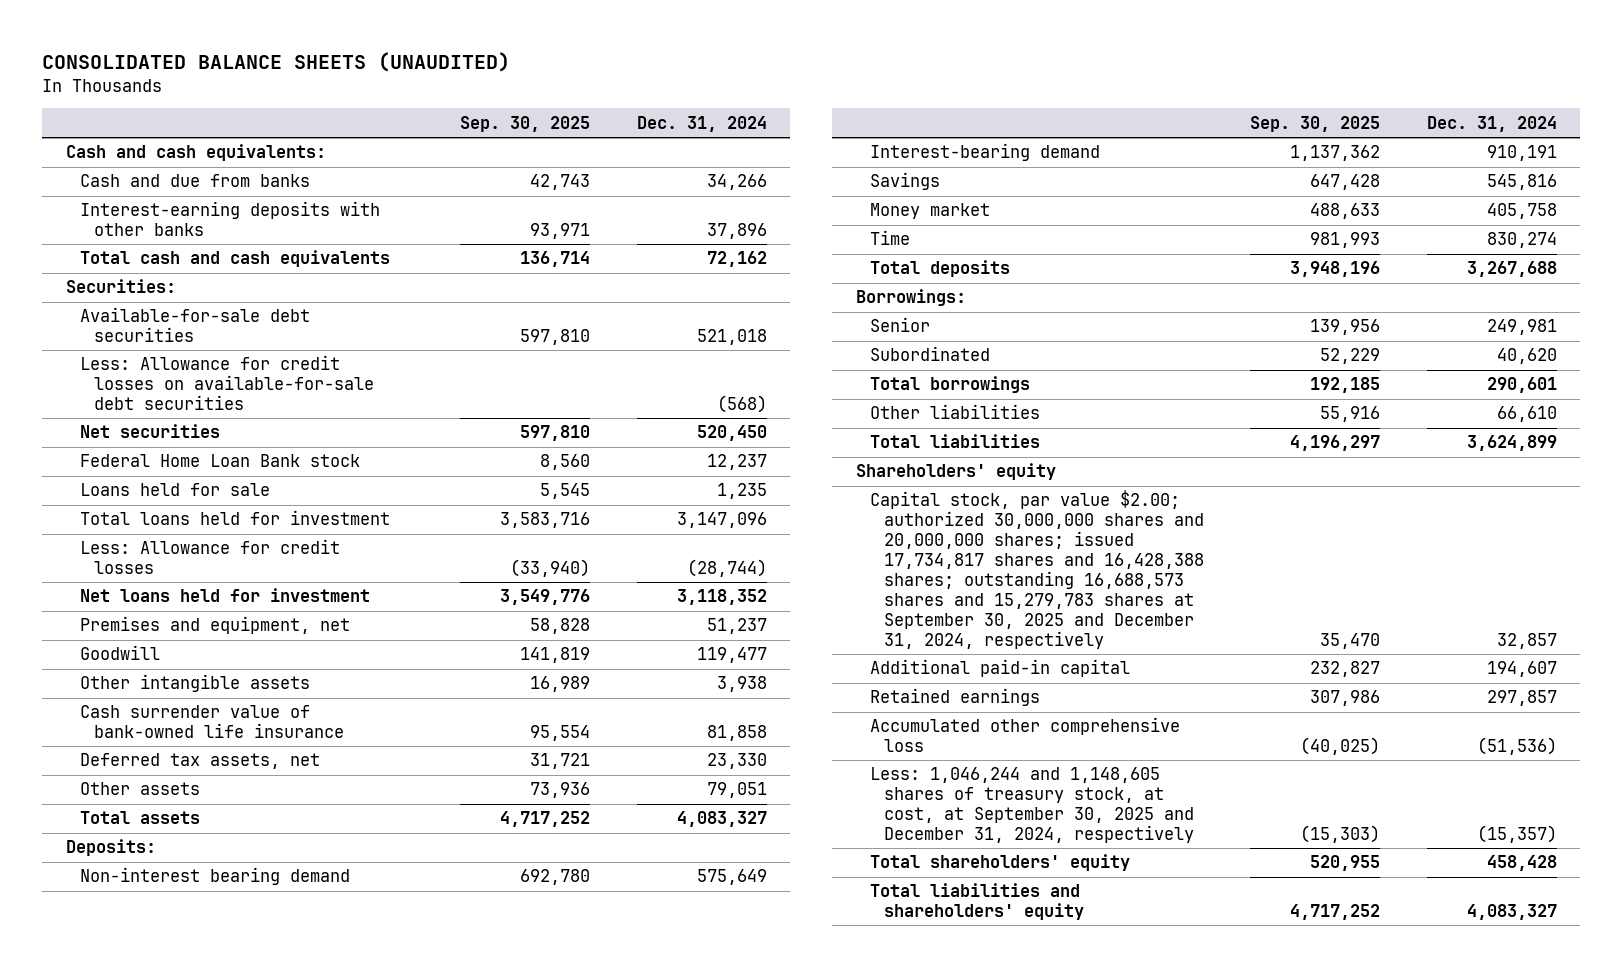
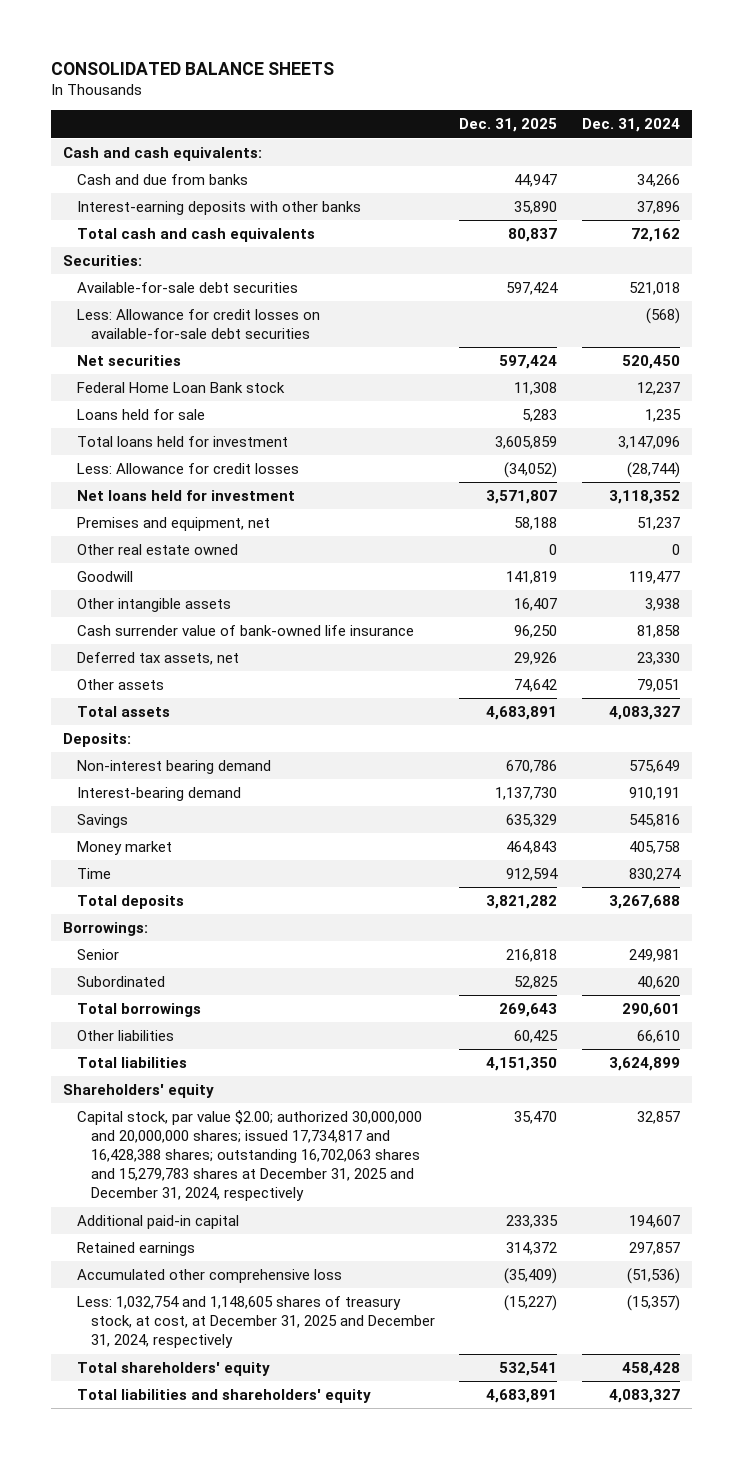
[42,51,511,72] CONSOLIDATED BALANCE SHEETS (UNAUDITED) -> [51,61,335,75] CONSOLIDATED BALANCE SHEETS
[460,115,591,132] Sep. 30, 2025 -> none
none -> [459,118,558,133] Dec. 31, 2025
none -> [77,544,239,556] Other real estate owned
[869,490,1204,649] Capital stock, par value $2.00; authorized 30,000,000 shares and 20,000,000 shares; issued 17,734,817 shares and 16,428,388 shares; outstanding 16,688,573 shares and 15,279,783 shares at September 30, 2025 and December 31, 2024, respectively -> [77,1110,423,1202] Capital stock, par value $2.00; authorized 30,000,000 and 20,000,000 shares; issued 17,734,817 and 16,428,388 shares; outstanding 16,702,063 shares and 15,279,783 shares at December 31, 2025 and December 31, 2024, respectively
[869,767,1194,844] Less: 1,046,244 and 1,148,605 shares of treasury stock, at cost, at September 30, 2025 and December 31, 2024, respectively -> [77,1296,435,1349] Less: 1,032,754 and 1,148,605 shares of treasury stock, at cost, at December 31, 2025 and December 31, 2024, respectively

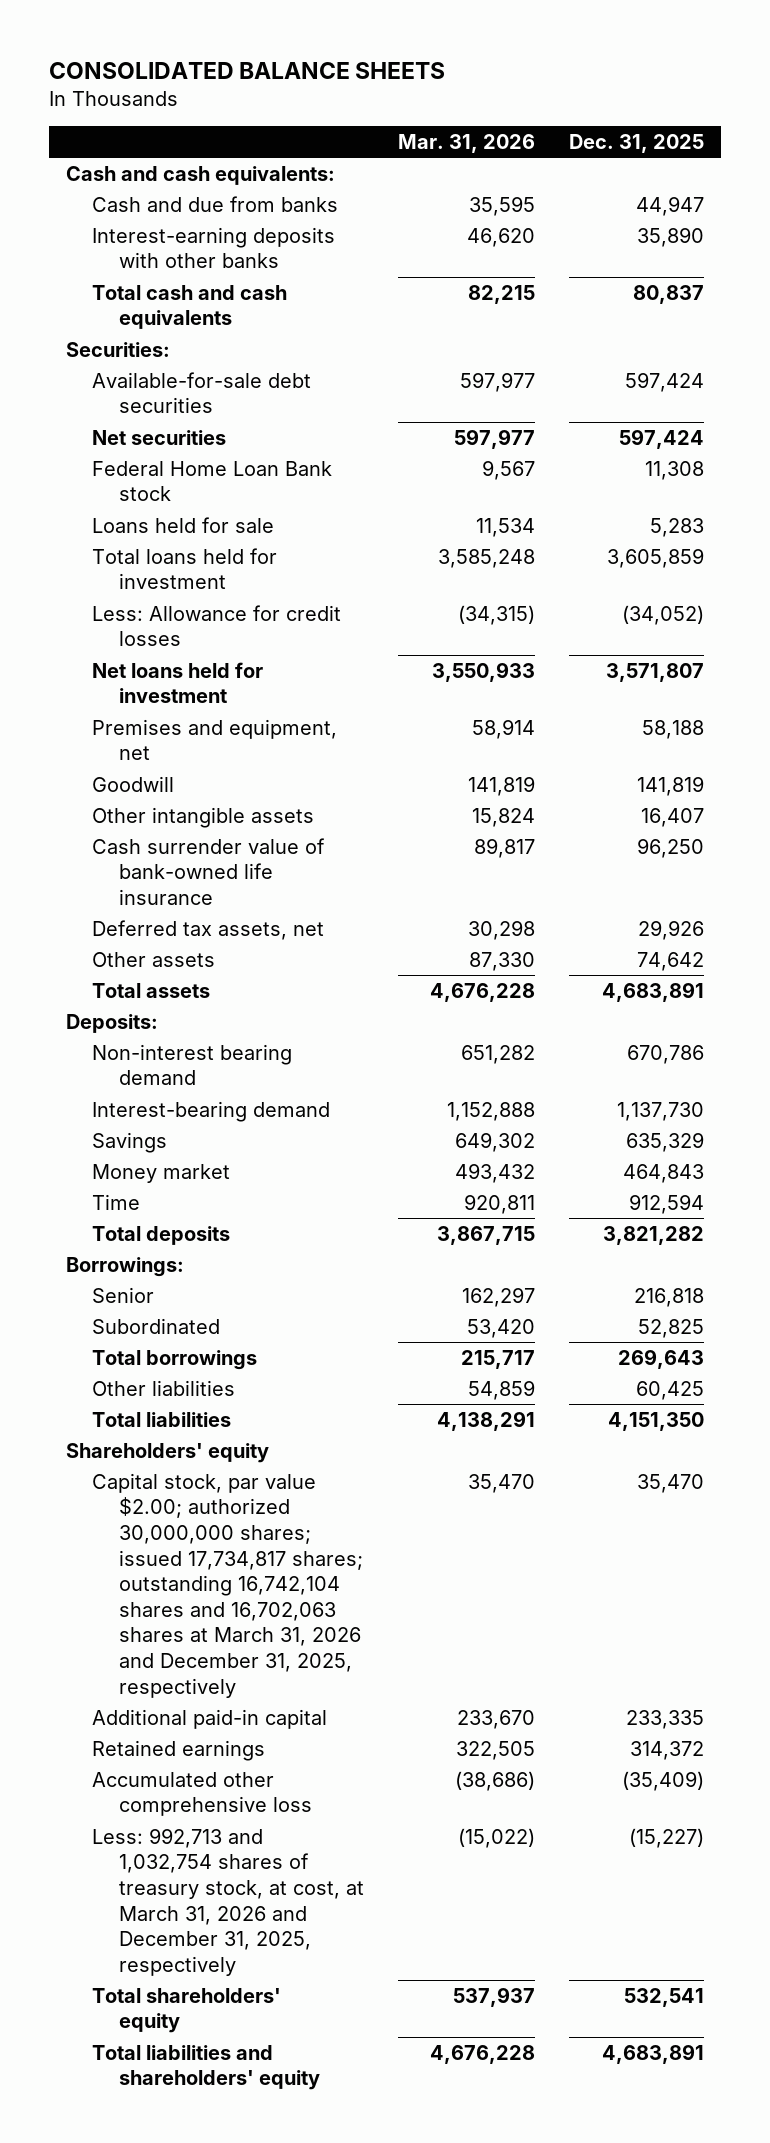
[581,118,680,133] Dec. 31, 2024 -> none
none -> [397,133,535,153] Mar. 31, 2026
[77,309,321,340] Less: Allowance for credit losses on available-for-sale debt securities -> none
[77,544,239,556] Other real estate owned -> none
[77,1110,423,1202] Capital stock, par value $2.00; authorized 30,000,000 and 20,000,000 shares; issued 17,734,817 and 16,428,388 shares; outstanding 16,702,063 shares and 15,279,783 shares at December 31, 2025 and December 31, 2024, respectively -> [92,1472,363,1698] Capital stock, par value $2.00; authorized 30,000,000 shares; issued 17,734,817 shares; outstanding 16,742,104 shares and 16,702,063 shares at March 31, 2026 and December 31, 2025, respectively
[77,1296,435,1349] Less: 1,032,754 and 1,148,605 shares of treasury stock, at cost, at December 31, 2025 and December 31, 2024, respectively -> [92,1827,364,1976] Less: 992,713 and 1,032,754 shares of treasury stock, at cost, at March 31, 2026 and December 31, 2025, respectively

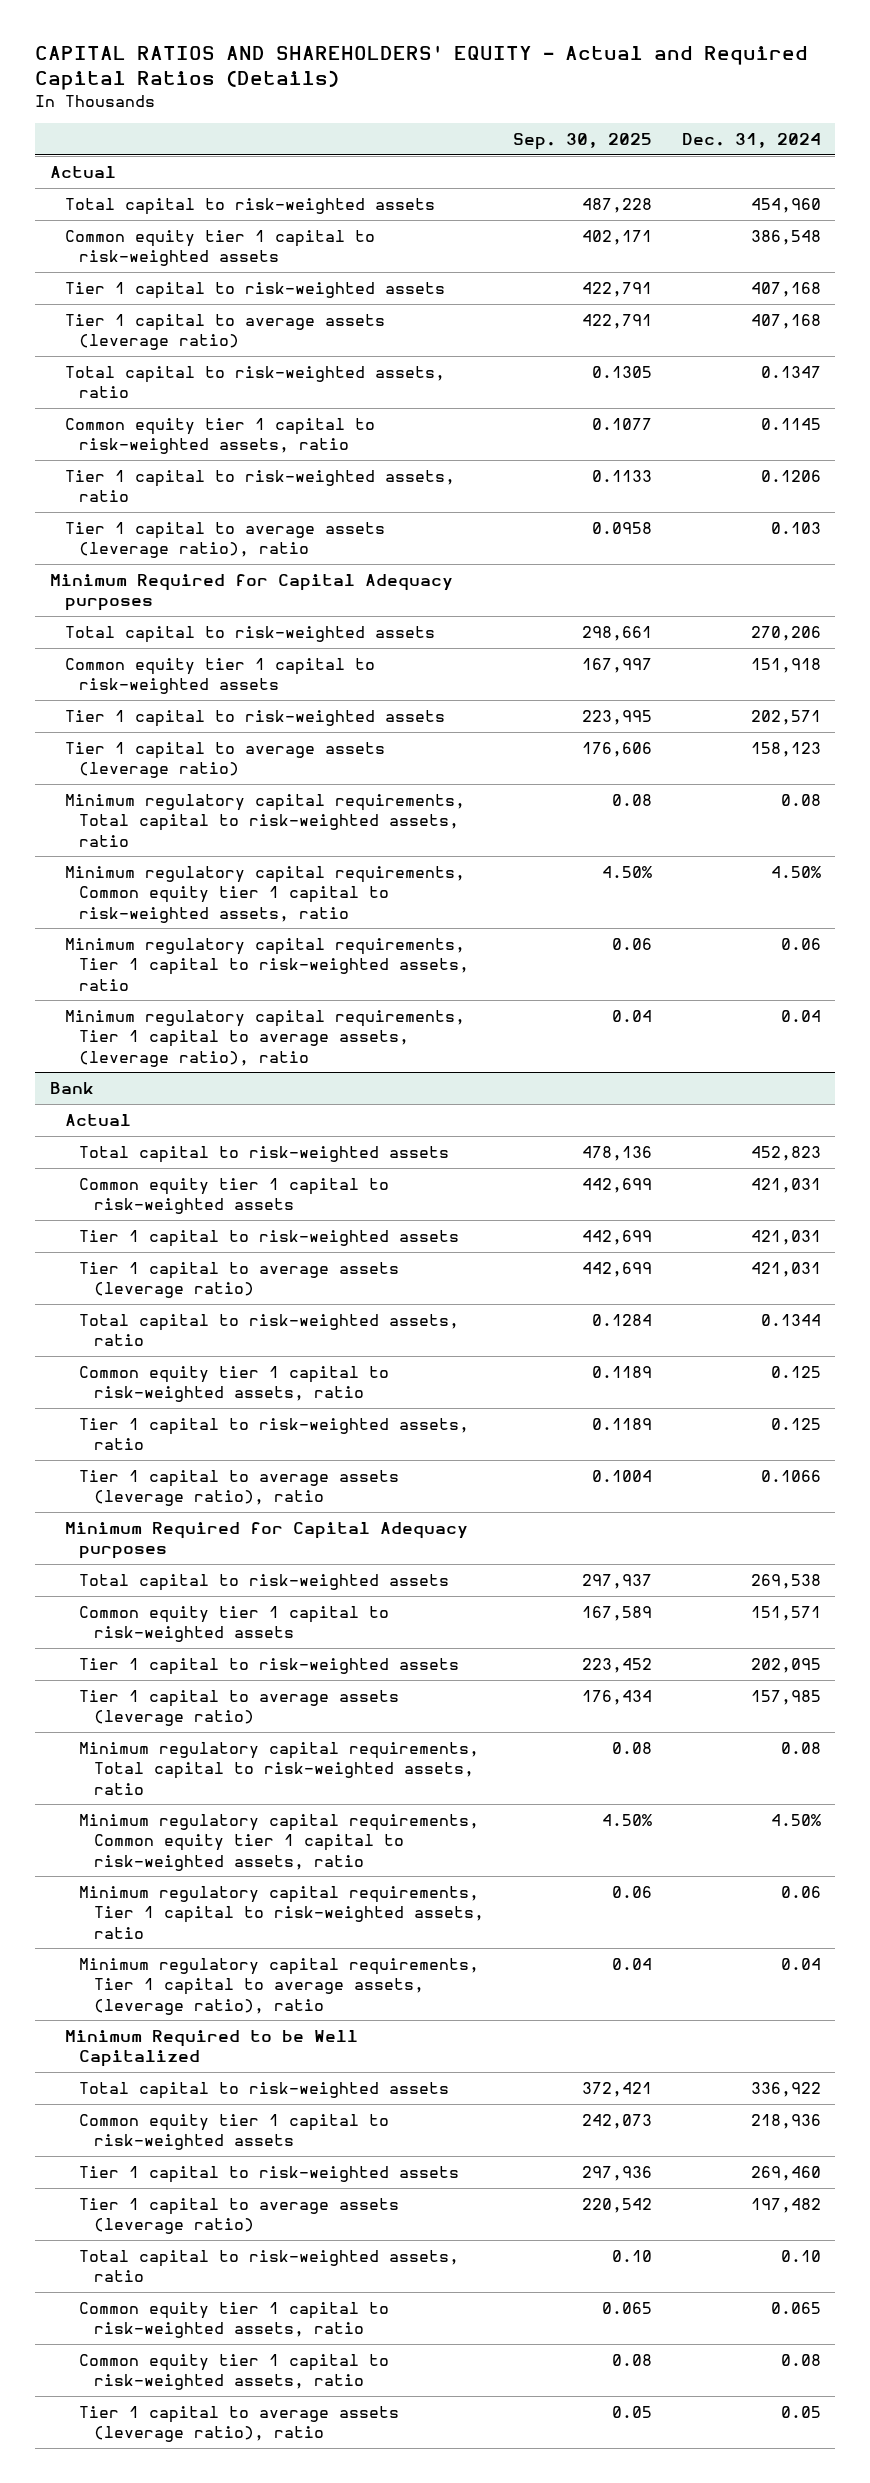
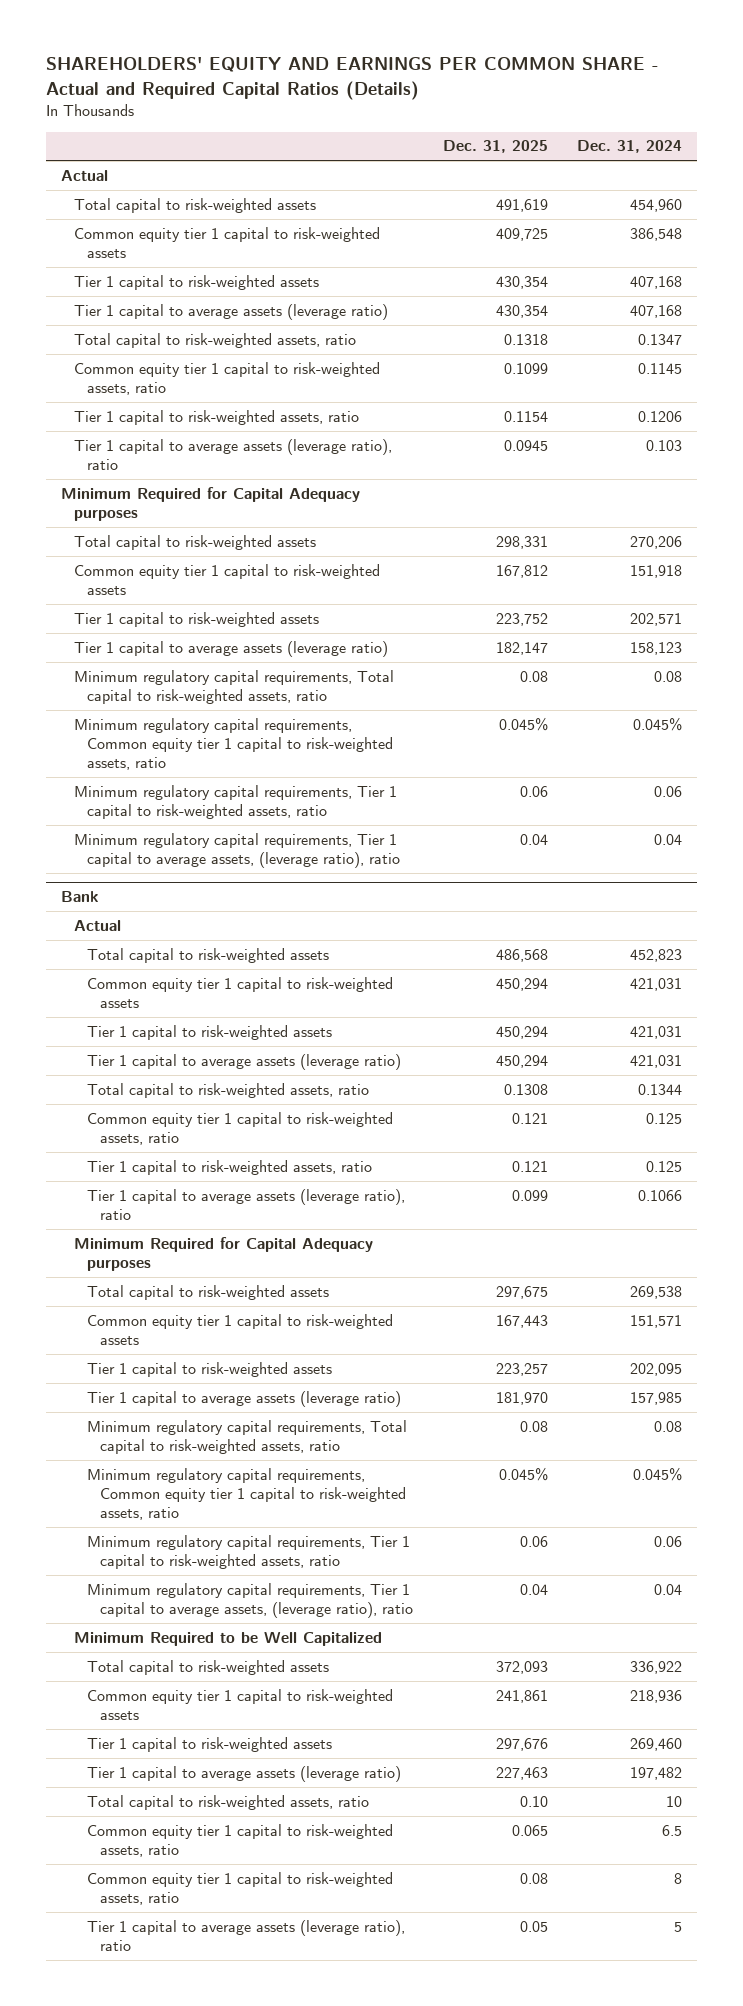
[35,45,809,91] CAPITAL RATIOS AND SHAREHOLDERS' EQUITY - Actual and Required Capital Ratios (Details) -> [45,57,659,100] SHAREHOLDERS' EQUITY AND EARNINGS PER COMMON SHARE - Actual and Required Capital Ratios (Details)
[513,132,653,150] Sep. 30, 2025 -> none
none -> [442,140,548,154] Dec. 31, 2025
[770,866,821,879] 4.50% -> [633,716,683,731] 0.045%
[770,1814,821,1827] 4.50% -> [633,1466,683,1481] 0.045%
[780,2250,821,2263] 0.10 -> [666,1795,683,1807] 10
[770,2302,821,2315] 0.065 -> [662,1824,683,1836] 6.5
[780,2354,821,2367] 0.08 -> [674,1872,683,1884] 8
[780,2406,821,2419] 0.05 -> [674,1921,683,1932] 5

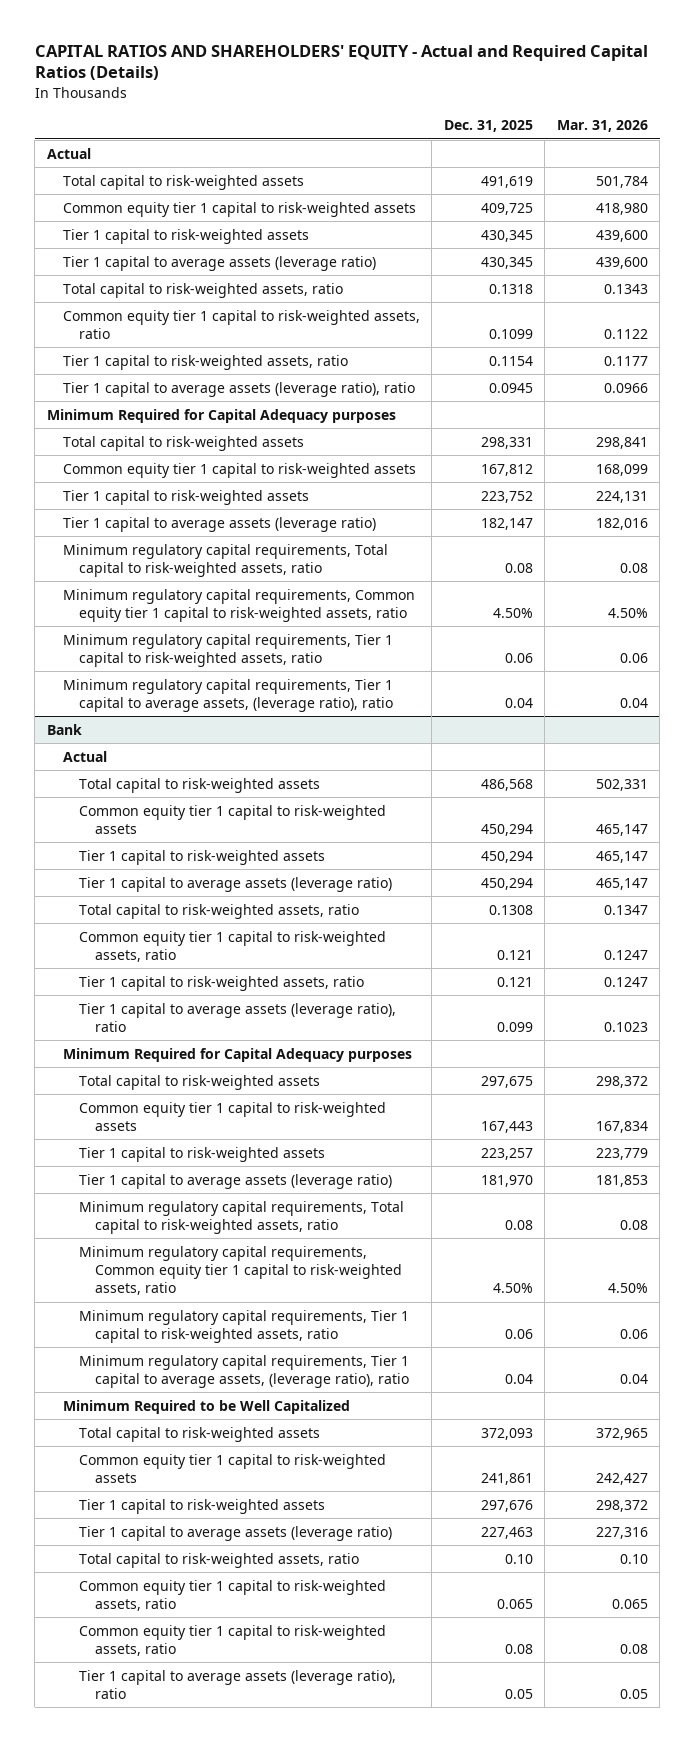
[45,57,659,100] SHAREHOLDERS' EQUITY AND EARNINGS PER COMMON SHARE - Actual and Required Capital Ratios (Details) -> [34,44,648,81] CAPITAL RATIOS AND SHAREHOLDERS' EQUITY - Actual and Required Capital Ratios (Details)
[577,140,683,154] Dec. 31, 2024 -> none
none -> [556,120,648,133] Mar. 31, 2026
[495,275,548,289] 430,354 -> [480,229,533,242] 430,345
[495,304,548,318] 430,354 -> [480,256,533,269] 430,345
[498,716,548,731] 0.045% -> [492,607,533,618] 4.50%
[498,1466,548,1481] 0.045% -> [492,1283,533,1294] 4.50%

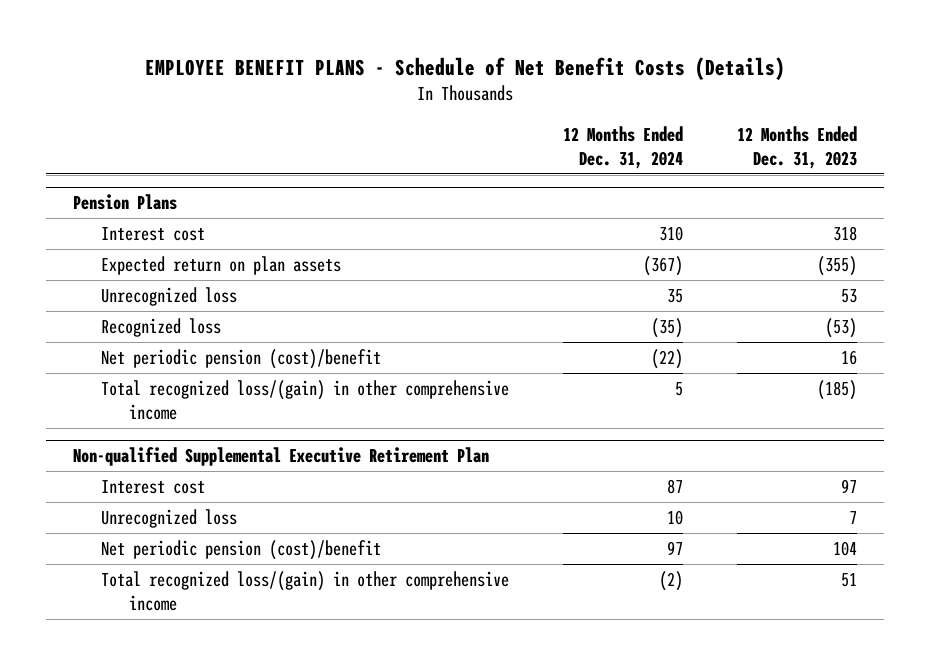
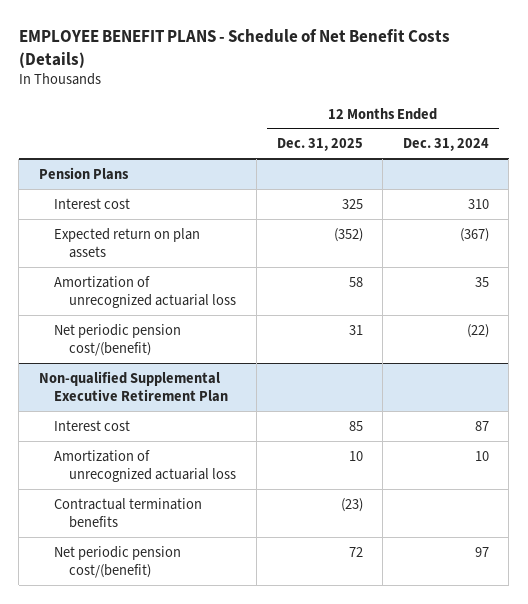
[737,125,858,169] 12 Months Ended Dec. 31, 2023 -> none
none -> [276,138,363,152] Dec. 31, 2025
[101,317,222,337] Recognized loss -> none
[101,379,510,421] Total recognized loss/(gain) in other comprehensive income -> none
[101,286,238,306] Unrecognized loss -> [54,275,237,308] Amortization of unrecognized actuarial loss
[101,348,382,369] Net periodic pension (cost)/benefit -> [54,323,182,356] Net periodic pension cost/(benefit)
[101,570,510,612] Total recognized loss/(gain) in other comprehensive income -> none
[101,508,238,528] Unrecognized loss -> [54,449,237,482] Amortization of unrecognized actuarial loss
none -> [54,497,203,528] Contractual termination benefits
[101,539,382,560] Net periodic pension (cost)/benefit -> [54,545,182,578] Net periodic pension cost/(benefit)

